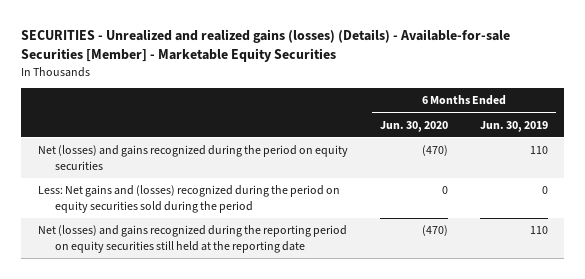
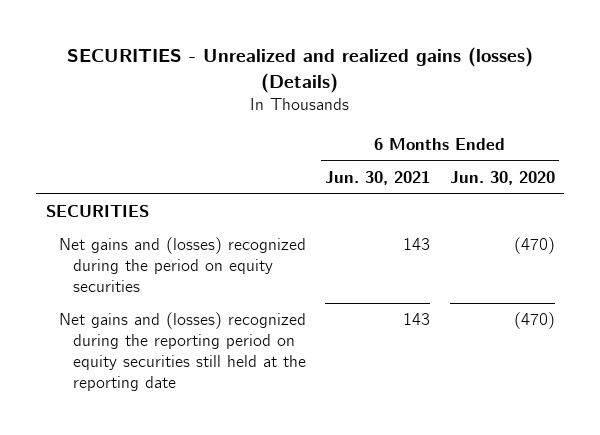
[21,29,511,63] SECURITIES - Unrealized and realized gains (losses) (Details) - Available-for-sale Securities [Member] - Marketable Equity Securities -> [67,46,534,93] SECURITIES - Unrealized and realized gains (losses) (Details)
[479,120,548,132] Jun. 30, 2019 -> none
none -> [325,171,431,186] Jun. 30, 2021
[37,185,340,213] Less: Net gains and (losses) recognized during the period on equity securities sold during the period -> none
none -> [45,205,149,218] SECURITIES
[37,145,348,170] Net (losses) and gains recognized during the period on equity securities -> [59,237,307,293] Net gains and (losses) recognized during the period on equity securities
[37,225,347,253] Net (losses) and gains recognized during the reporting period on equity securities still held at the reporting date -> [59,312,307,392] Net gains and (losses) recognized during the reporting period on equity securities still held at the reporting date

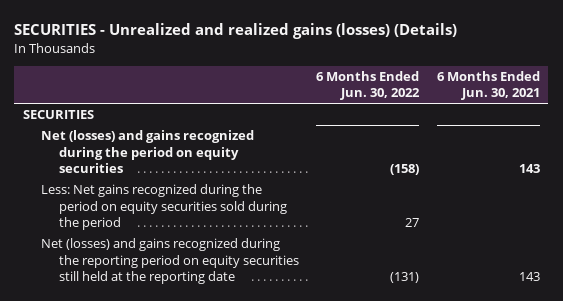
[449,171,555,186] Jun. 30, 2020 -> none
none -> [316,70,421,101] 6 Months Ended Jun. 30, 2022
[59,237,307,293] Net gains and (losses) recognized during the period on equity securities -> [41,130,255,173] Net (losses) and gains recognized during the period on equity securities
none -> [41,184,288,230] Less: Net gains recognized during the period on equity securities sold during the period
[59,312,307,392] Net gains and (losses) recognized during the reporting period on equity securities still held at the reporting date -> [41,238,300,284] Net (losses) and gains recognized during the reporting period on equity securities still held at the reporting date

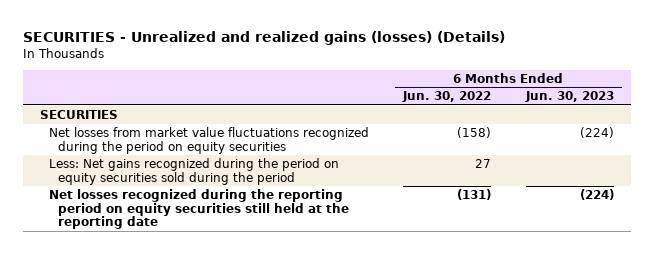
[436,70,540,101] 6 Months Ended Jun. 30, 2021 -> none
none -> [524,91,614,103] Jun. 30, 2023
[41,130,255,173] Net (losses) and gains recognized during the period on equity securities -> [49,127,370,154] Net losses from market value fluctuations recognized during the period on equity securities
[41,238,300,284] Net (losses) and gains recognized during the reporting period on equity securities still held at the reporting date -> [49,189,349,230] Net losses recognized during the reporting period on equity securities still held at the reporting date

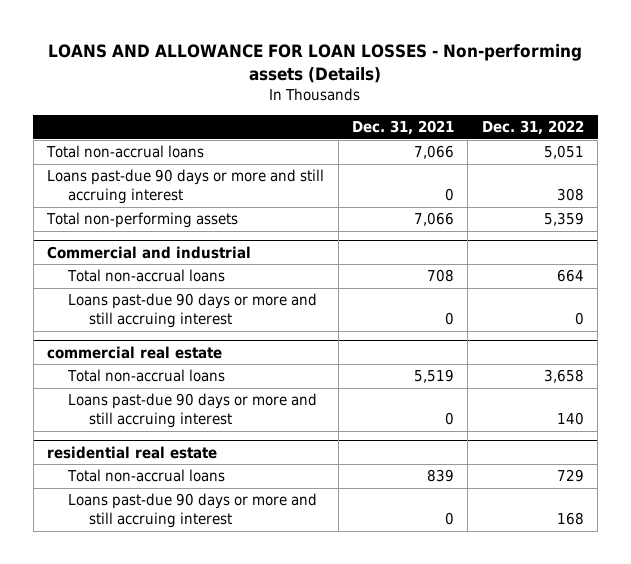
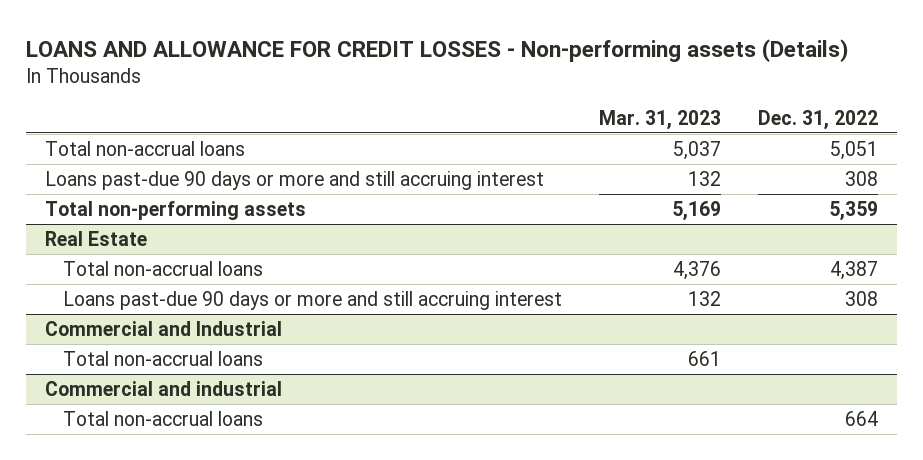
[48,43,583,83] LOANS AND ALLOWANCE FOR LOAN LOSSES - Non-performing assets (Details) -> [25,38,848,62] LOANS AND ALLOWANCE FOR CREDIT LOSSES - Non-performing assets (Details)
[351,120,454,136] Dec. 31, 2021 -> none
none -> [598,109,721,130] Mar. 31, 2023
none -> [44,230,147,246] Real Estate
none -> [62,260,263,276] Total non-accrual loans
none -> [62,290,562,310] Loans past-due 90 days or more and still accruing interest
none -> [44,320,282,336] Commercial and Industrial
none -> [62,350,263,366] Total non-accrual loans
[67,293,317,329] Loans past-due 90 days or more and still accruing interest -> none
[47,345,223,359] commercial real estate -> none
[66,369,225,383] Total non-accrual loans -> none
[67,393,317,429] Loans past-due 90 days or more and still accruing interest -> none
[47,445,218,459] residential real estate -> none
[66,469,225,483] Total non-accrual loans -> none
[67,493,317,529] Loans past-due 90 days or more and still accruing interest -> none

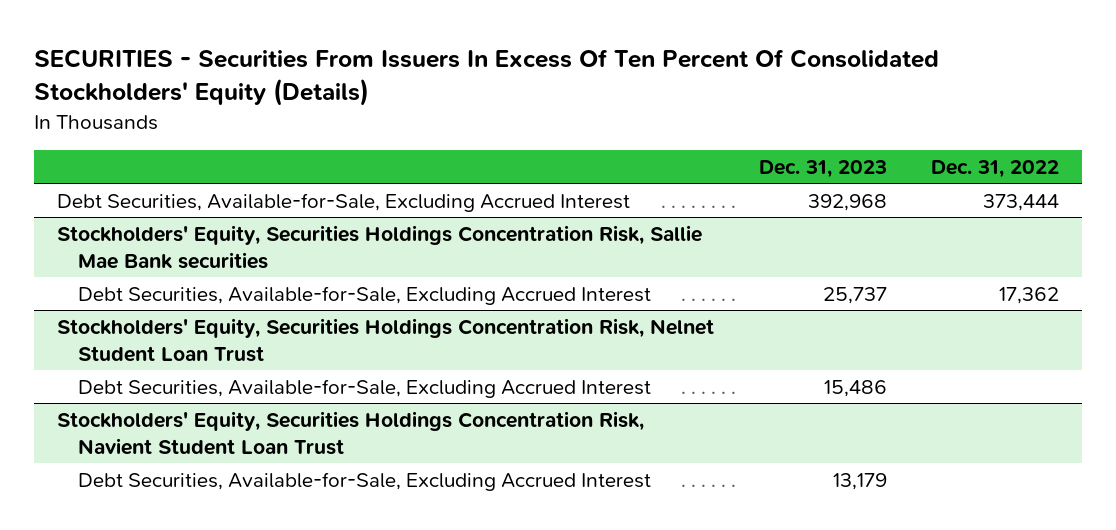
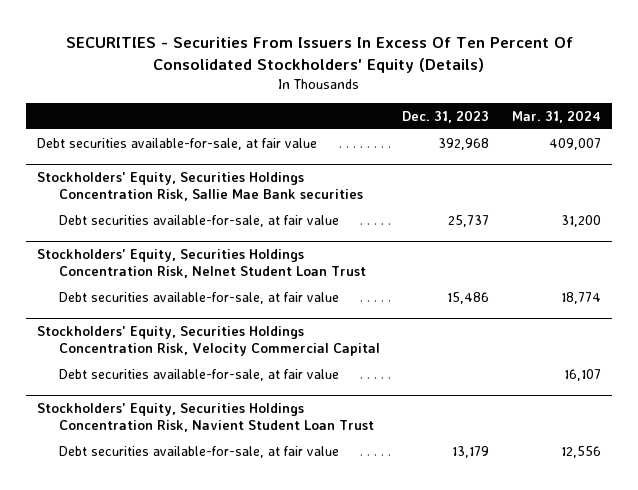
[931,159,1060,178] Dec. 31, 2022 -> none
none -> [511,109,601,123] Mar. 31, 2024
[56,192,630,212] Debt Securities, Available-for-Sale, Excluding Accrued Interest -> [36,137,317,150] Debt securities available-for-sale, at fair value
[77,285,651,305] Debt Securities, Available-for-Sale, Excluding Accrued Interest -> [58,214,339,227] Debt securities available-for-sale, at fair value
[77,378,651,398] Debt Securities, Available-for-Sale, Excluding Accrued Interest -> [58,291,339,304] Debt securities available-for-sale, at fair value
none -> [36,326,380,357] Stockholders' Equity, Securities Holdings Concentration Risk, Velocity Commercial Capital
none -> [58,368,339,381] Debt securities available-for-sale, at fair value
[77,471,651,491] Debt Securities, Available-for-Sale, Excluding Accrued Interest -> [58,445,339,458] Debt securities available-for-sale, at fair value

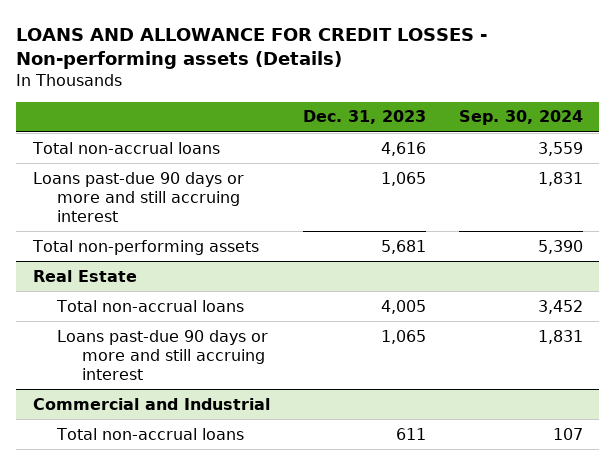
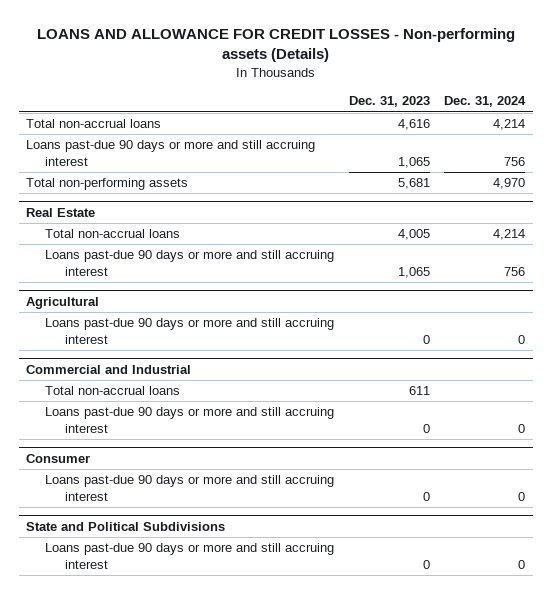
[458,110,583,126] Sep. 30, 2024 -> none
none -> [444,96,527,108] Dec. 31, 2024
none -> [26,296,100,309] Agricultural
none -> [45,318,335,345] Loans past-due 90 days or more and still accruing interest
none -> [45,407,335,434] Loans past-due 90 days or more and still accruing interest
none -> [26,453,91,463] Consumer
none -> [45,475,335,502] Loans past-due 90 days or more and still accruing interest
none -> [26,521,226,531] State and Political Subdivisions
none -> [45,543,335,570] Loans past-due 90 days or more and still accruing interest

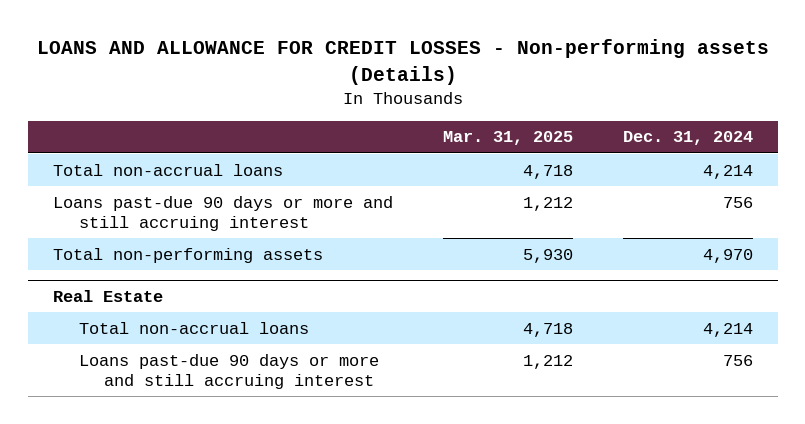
[348,96,430,108] Dec. 31, 2023 -> none
none -> [442,131,573,146] Mar. 31, 2025
[26,296,100,309] Agricultural -> none
[45,318,335,345] Loans past-due 90 days or more and still accruing interest -> none
[26,364,192,374] Commercial and Industrial -> none
[45,386,181,396] Total non-accrual loans -> none
[45,407,335,434] Loans past-due 90 days or more and still accruing interest -> none
[26,453,91,463] Consumer -> none
[45,475,335,502] Loans past-due 90 days or more and still accruing interest -> none
[26,521,226,531] State and Political Subdivisions -> none
[45,543,335,570] Loans past-due 90 days or more and still accruing interest -> none

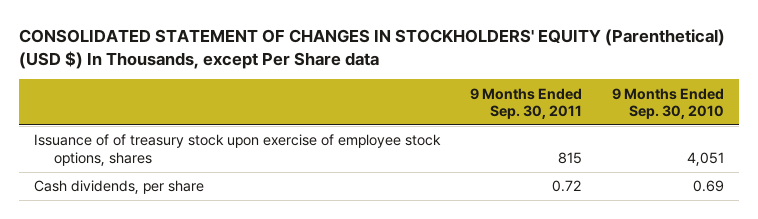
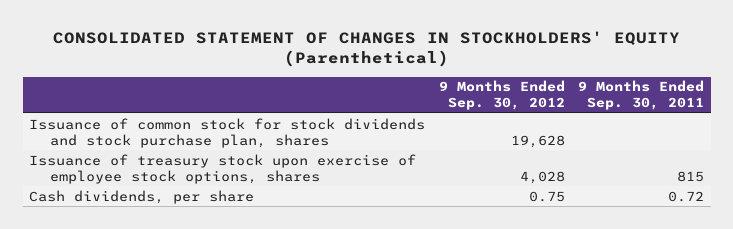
[19,28,726,69] CONSOLIDATED STATEMENT OF CHANGES IN STOCKHOLDERS' EQUITY (Parenthetical) (USD $) In Thousands, except Per Share data -> [52,31,680,68] CONSOLIDATED STATEMENT OF CHANGES IN STOCKHOLDERS' EQUITY (Parenthetical)
[612,87,725,120] 9 Months Ended Sep. 30, 2010 -> none
none -> [438,80,565,111] 9 Months Ended Sep. 30, 2012
none -> [29,117,426,148] Issuance of common stock for stock dividends and stock purchase plan, shares
[34,134,442,166] Issuance of of treasury stock upon exercise of employee stock options, shares -> [29,153,417,184] Issuance of treasury stock upon exercise of employee stock options, shares

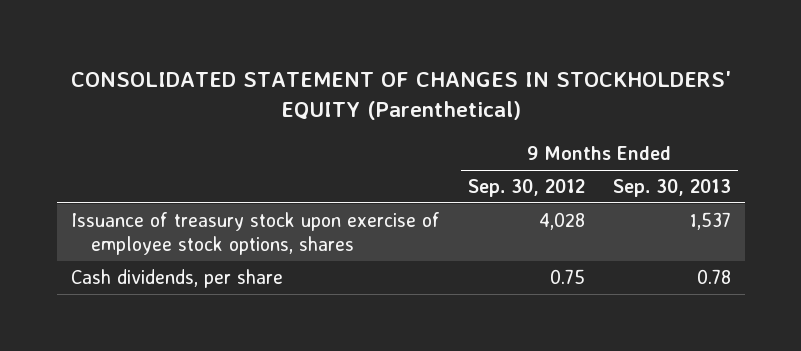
[578,80,705,111] 9 Months Ended Sep. 30, 2011 -> none
none -> [612,179,731,198] Sep. 30, 2013
[29,117,426,148] Issuance of common stock for stock dividends and stock purchase plan, shares -> none

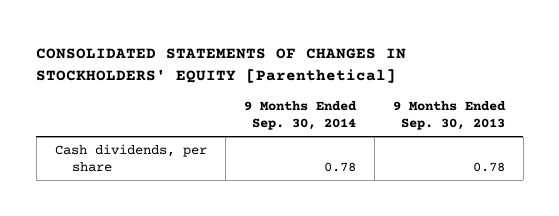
[70,71,731,121] CONSOLIDATED STATEMENT OF CHANGES IN STOCKHOLDERS' EQUITY (Parenthetical) -> [36,47,407,83] CONSOLIDATED STATEMENTS OF CHANGES IN STOCKHOLDERS' EQUITY [Parenthetical]
[467,179,585,198] Sep. 30, 2012 -> none
none -> [243,101,357,131] 9 Months Ended Sep. 30, 2014
[70,212,440,256] Issuance of treasury stock upon exercise of employee stock options, shares -> none

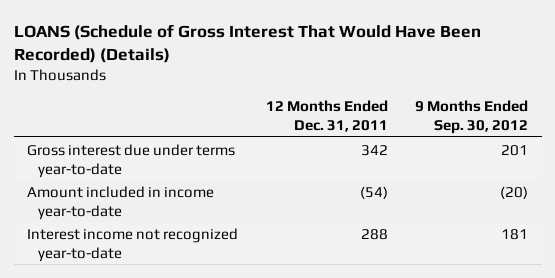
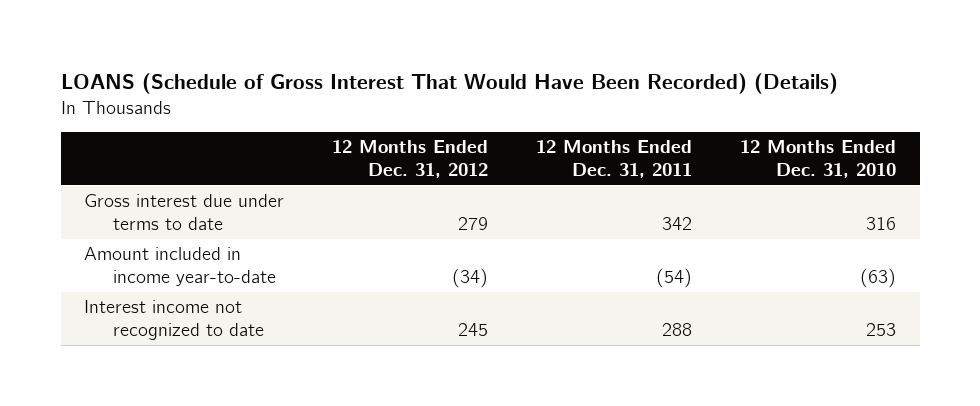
[415,99,529,134] 9 Months Ended Sep. 30, 2012 -> none
none -> [332,140,489,179] 12 Months Ended Dec. 31, 2012
none -> [739,140,896,179] 12 Months Ended Dec. 31, 2010
[27,143,236,178] Gross interest due under terms year-to-date -> [84,194,285,231] Gross interest due under terms to date
[27,227,239,262] Interest income not recognized year-to-date -> [84,300,265,341] Interest income not recognized to date

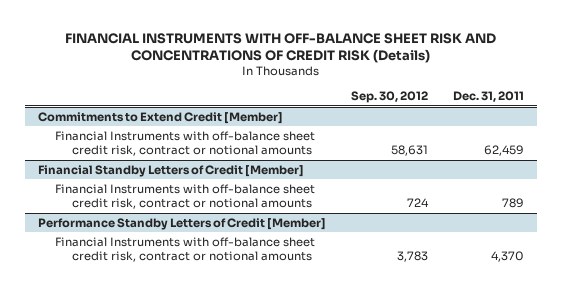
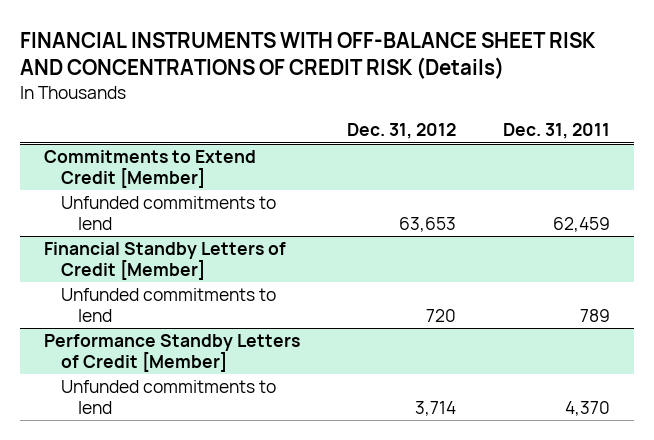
[350,91,428,104] Sep. 30, 2012 -> none
none -> [347,123,457,140] Dec. 31, 2012
[54,130,315,157] Financial Instruments with off-balance sheet credit risk, contract or notional amounts -> [60,196,276,230] Unfunded commitments to lend
[54,183,315,210] Financial Instruments with off-balance sheet credit risk, contract or notional amounts -> [60,288,276,322] Unfunded commitments to lend
[54,236,315,263] Financial Instruments with off-balance sheet credit risk, contract or notional amounts -> [60,380,276,414] Unfunded commitments to lend

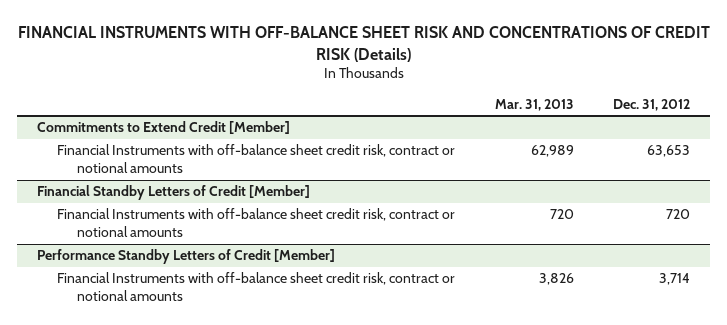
[503,123,611,140] Dec. 31, 2011 -> none
none -> [494,98,574,111] Mar. 31, 2013
[60,196,276,230] Unfunded commitments to lend -> [56,144,455,173] Financial Instruments with off-balance sheet credit risk, contract or notional amounts
[60,288,276,322] Unfunded commitments to lend -> [56,208,455,237] Financial Instruments with off-balance sheet credit risk, contract or notional amounts
[60,380,276,414] Unfunded commitments to lend -> [56,272,455,301] Financial Instruments with off-balance sheet credit risk, contract or notional amounts

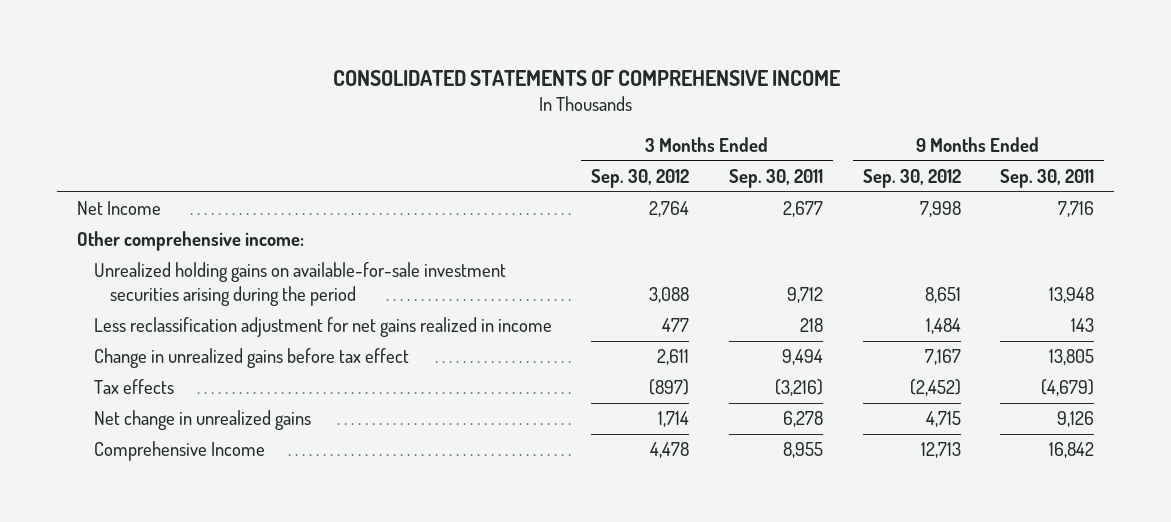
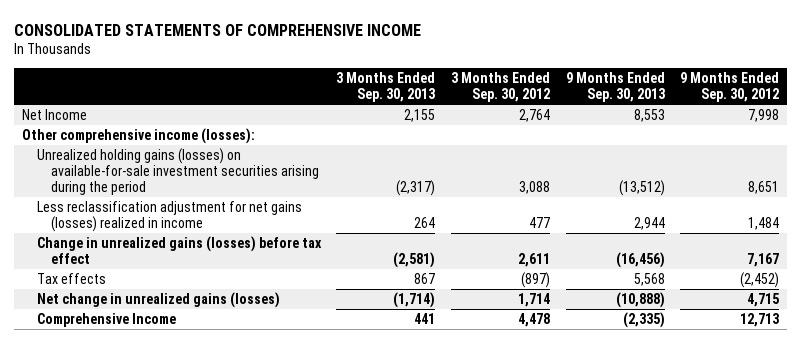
[728,168,823,188] Sep. 30, 2011 -> none
[1000,168,1095,188] Sep. 30, 2011 -> none
none -> [336,72,436,103] 3 Months Ended Sep. 30, 2013
none -> [565,72,665,103] 9 Months Ended Sep. 30, 2013
[77,231,305,252] Other comprehensive income: -> [21,127,255,144] Other comprehensive income (losses):
[93,262,506,307] Unrealized holding gains on available-for-sale investment securities arising during the period -> [36,147,320,196] Unrealized holding gains (losses) on available-for-sale investment securities arising during the period
[93,317,552,338] Less reclassification adjustment for net gains realized in income -> [36,200,302,233] Less reclassification adjustment for net gains (losses) realized in income
[93,348,409,369] Change in unrealized gains before tax effect -> [36,235,322,265] Change in unrealized gains (losses) before tax effect
[93,410,311,431] Net change in unrealized gains -> [36,291,280,308] Net change in unrealized gains (losses)

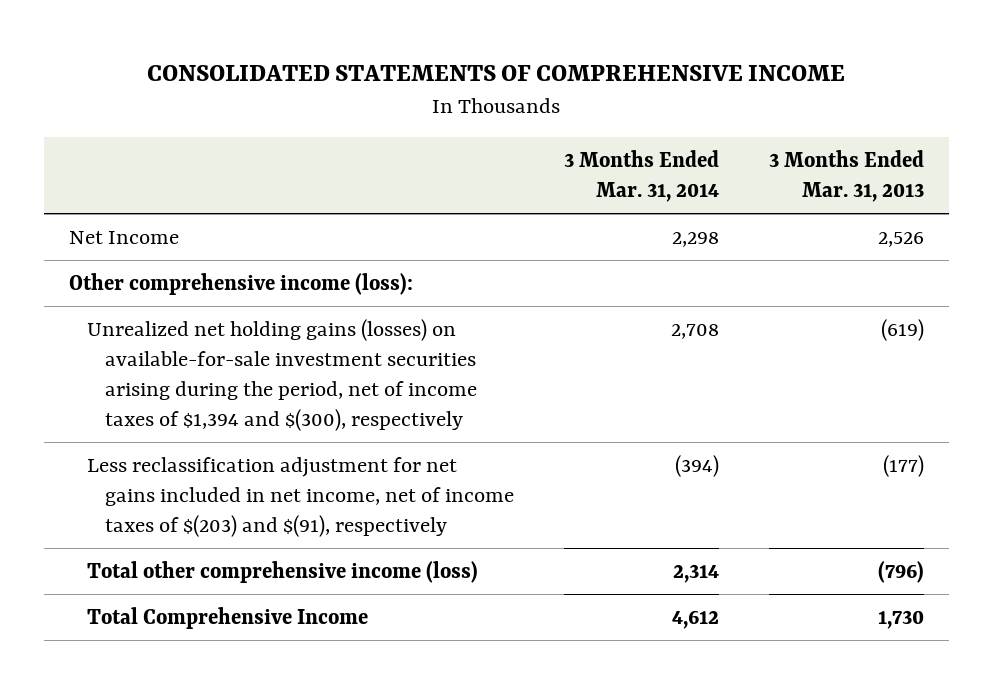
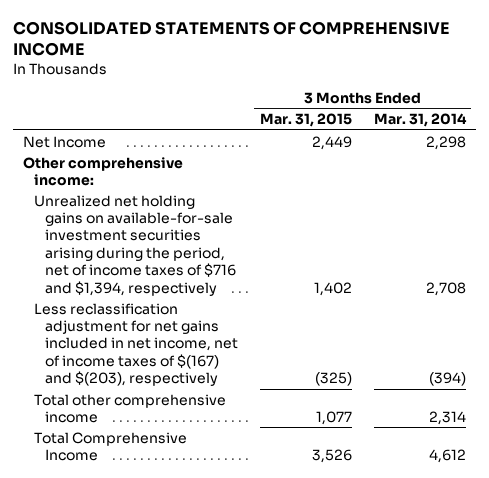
[768,149,924,203] 3 Months Ended Mar. 31, 2013 -> none
none -> [259,113,352,128] Mar. 31, 2015
[68,272,413,295] Other comprehensive income (loss): -> [23,156,184,186] Other comprehensive income:
[86,318,477,431] Unrealized net holding gains (losses) on available-for-sale investment securities arising during the period, net of income taxes of $1,394 and $(300), respectively -> [34,194,236,296] Unrealized net holding gains on available-for-sale investment securities arising during the period, net of income taxes of $716 and $1,394, respectively
[86,456,514,537] Less reclassification adjustment for net gains included in net income, net of income taxes of $(203) and $(91), respectively -> [34,302,238,387] Less reclassification adjustment for net gains included in net income, net of income taxes of $(167) and $(203), respectively
[86,560,478,583] Total other comprehensive income (loss) -> [34,393,227,423] Total other comprehensive income

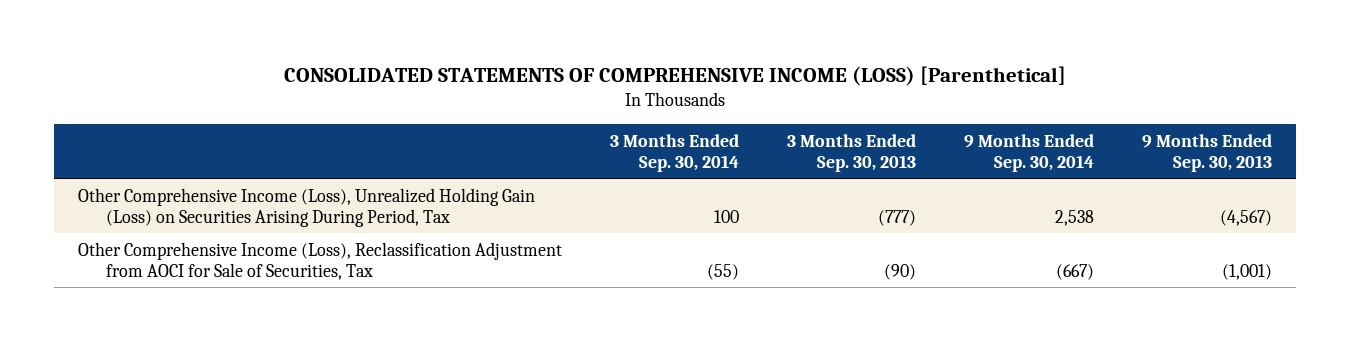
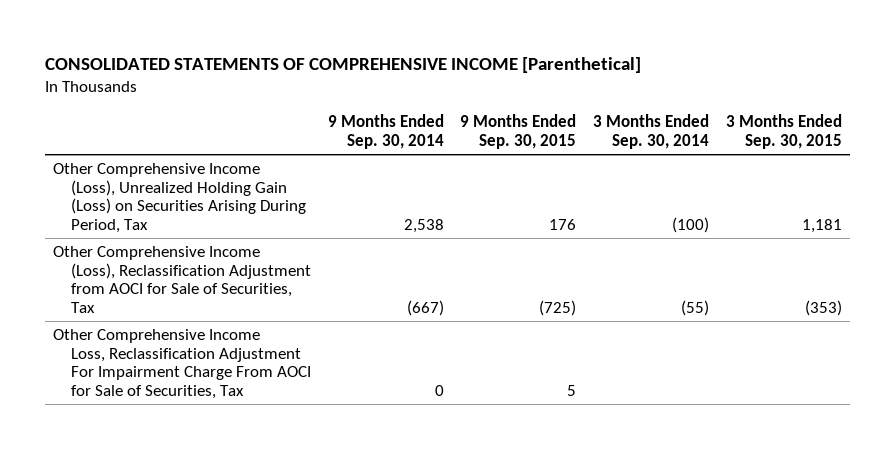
[284,65,1067,86] CONSOLIDATED STATEMENTS OF COMPREHENSIVE INCOME (LOSS) [Parenthetical] -> [44,57,641,74] CONSOLIDATED STATEMENTS OF COMPREHENSIVE INCOME [Parenthetical]
[787,133,917,172] 3 Months Ended Sep. 30, 2013 -> none
[1142,133,1273,172] 9 Months Ended Sep. 30, 2013 -> none
none -> [460,114,577,150] 9 Months Ended Sep. 30, 2015
none -> [725,114,842,150] 3 Months Ended Sep. 30, 2015
[714,209,740,223] 100 -> [672,217,710,234] (100)
none -> [53,328,311,400] Other Comprehensive Income Loss, Reclassification Adjustment For Impairment Charge From AOCI for Sale of Securities, Tax

